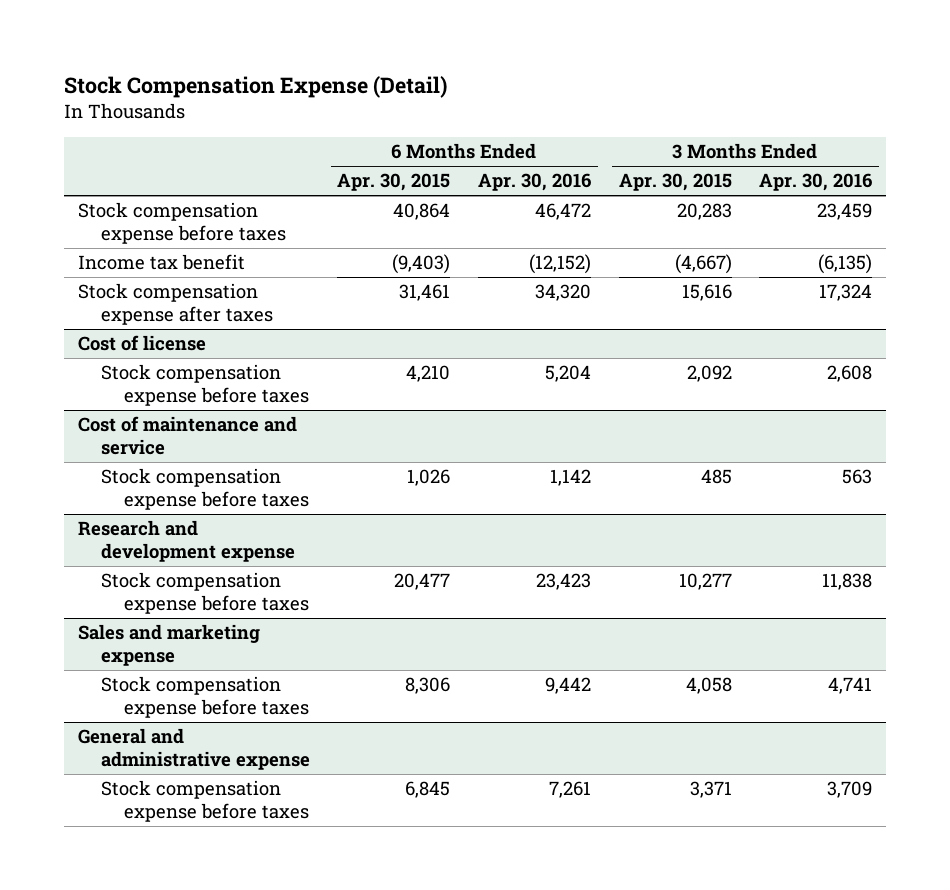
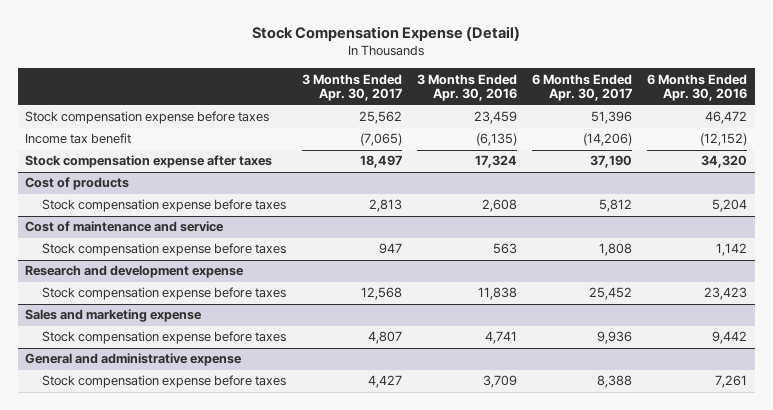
[337,173,451,192] Apr. 30, 2015 -> none
[618,173,732,192] Apr. 30, 2015 -> none
none -> [301,73,402,102] 3 Months Ended Apr. 30, 2017
none -> [532,73,633,102] 6 Months Ended Apr. 30, 2017
[78,335,207,352] Cost of license -> [25,177,130,191] Cost of products

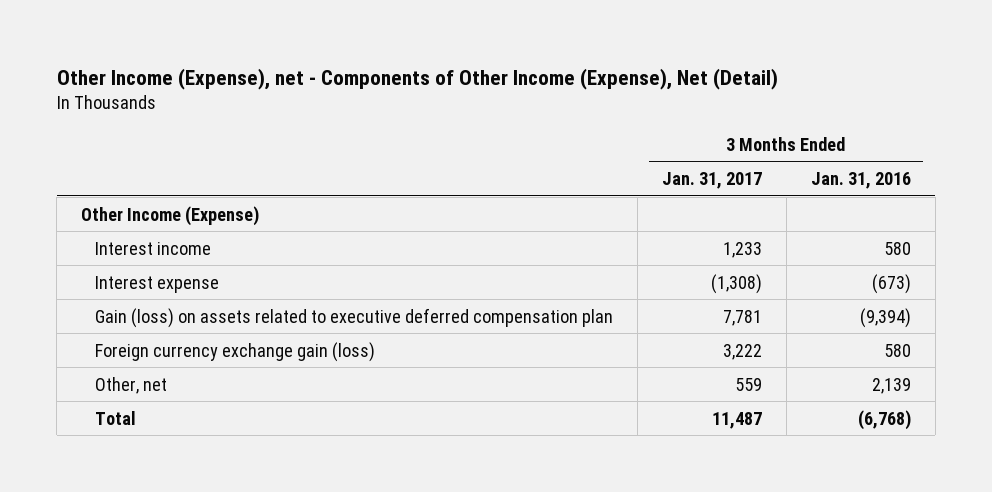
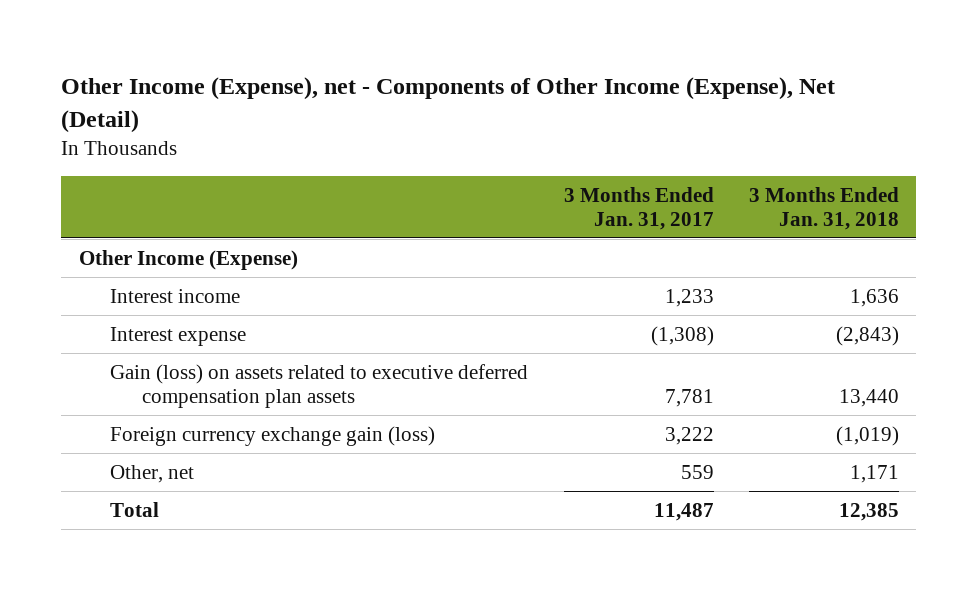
[810,172,911,190] Jan. 31, 2016 -> none
none -> [748,186,899,230] 3 Months Ended Jan. 31, 2018
[94,307,613,328] Gain (loss) on assets related to executive deferred compensation plan -> [110,363,529,409] Gain (loss) on assets related to executive deferred compensation plan assets

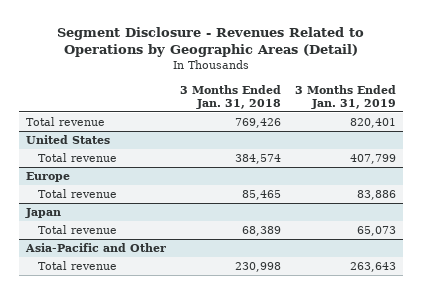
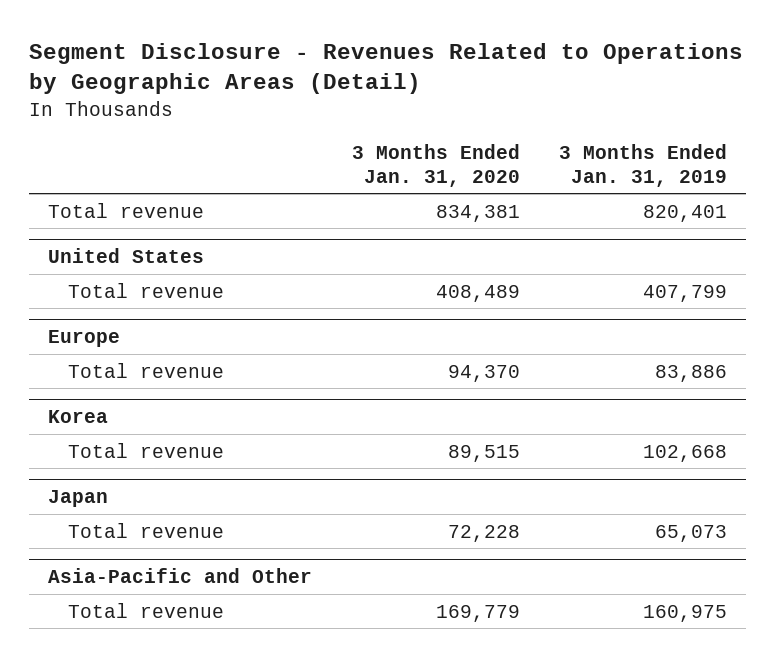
[179,84,281,110] 3 Months Ended Jan. 31, 2018 -> none
none -> [351,143,520,187] 3 Months Ended Jan. 31, 2020
none -> [48,410,109,424] Korea
none -> [68,442,225,458] Total revenue
[349,262,396,273] 263,643 -> [642,604,727,622] 160,975

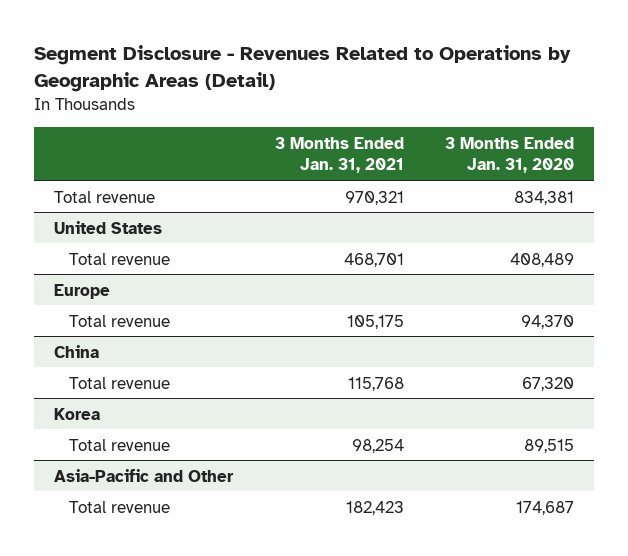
[558,143,727,187] 3 Months Ended Jan. 31, 2019 -> none
none -> [274,136,404,174] 3 Months Ended Jan. 31, 2021
none -> [54,344,100,358] China
none -> [68,376,170,389] Total revenue
[48,490,109,508] Japan -> none
[68,522,225,538] Total revenue -> none
[435,604,520,622] 169,779 -> [515,500,574,515] 174,687

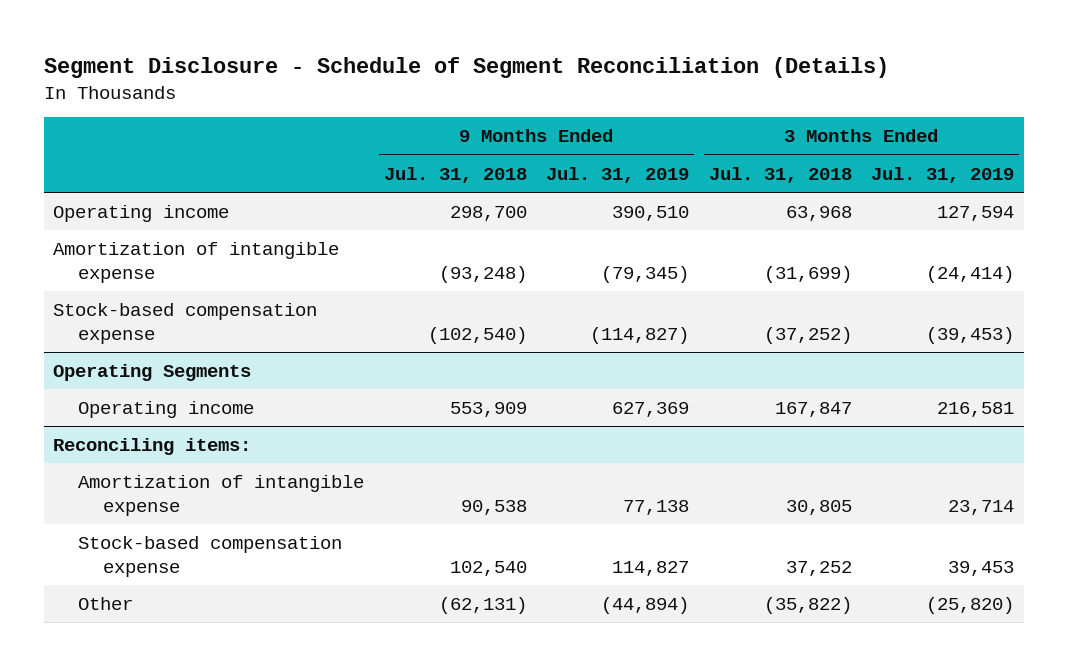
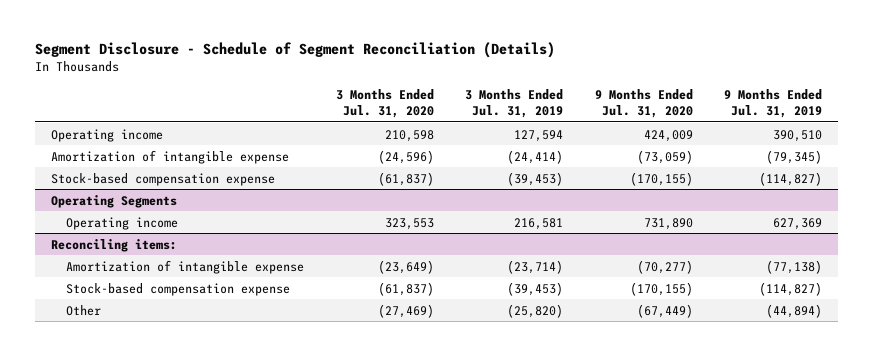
[383,166,527,183] Jul. 31, 2018 -> none
[708,166,852,183] Jul. 31, 2018 -> none
none -> [335,89,434,119] 3 Months Ended Jul. 31, 2020
none -> [594,89,693,119] 9 Months Ended Jul. 31, 2020
[623,499,690,515] 77,138 -> [766,259,823,274] (77,138)
[948,499,1015,515] 23,714 -> [507,259,564,274] (23,714)
[612,560,690,576] 114,827 -> [759,281,823,296] (114,827)
[948,560,1015,576] 39,453 -> [507,281,564,296] (39,453)

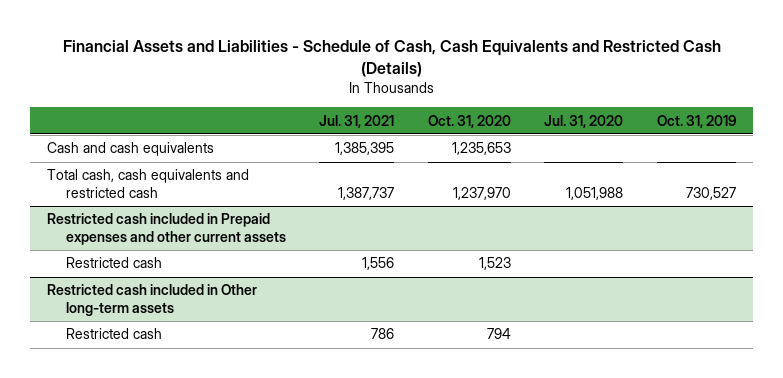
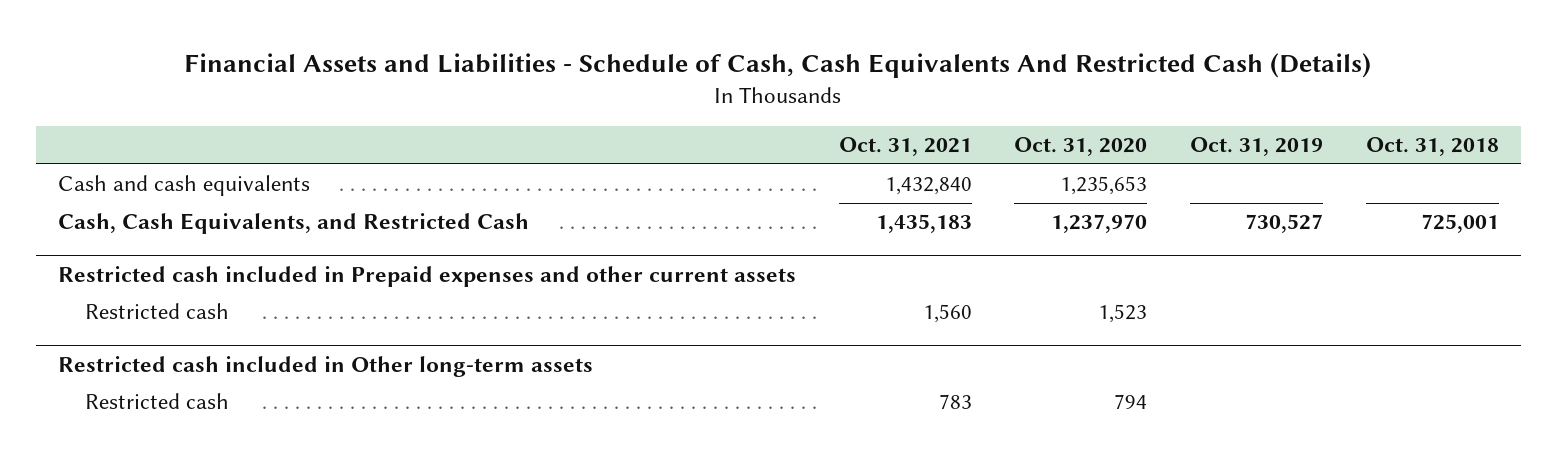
[62,40,721,78] Financial Assets and Liabilities - Schedule of Cash, Cash Equivalents and Restricted Cash (Details) -> [184,52,1372,78] Financial Assets and Liabilities - Schedule of Cash, Cash Equivalents And Restricted Cash (Details)
[319,114,395,128] Jul. 31, 2021 -> none
[544,114,624,128] Jul. 31, 2020 -> none
none -> [838,137,972,157] Oct. 31, 2021
none -> [1366,137,1500,157] Oct. 31, 2018
[47,169,250,198] Total cash, cash equivalents and restricted cash -> [57,213,529,235] Cash, Cash Equivalents, and Restricted Cash

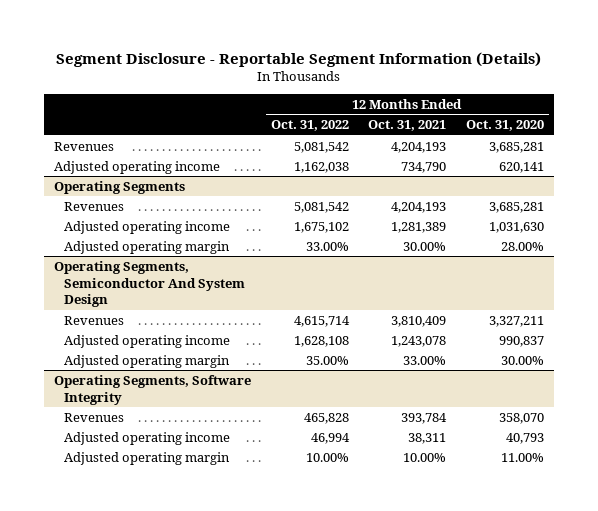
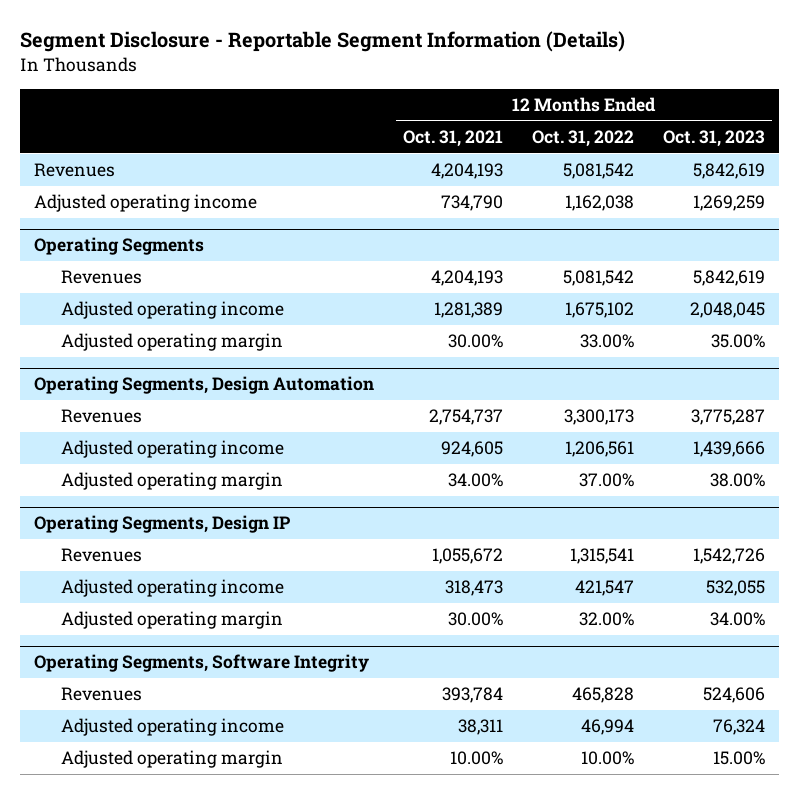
[466,120,545,132] Oct. 31, 2020 -> none
none -> [662,129,765,147] Oct. 31, 2023
[53,260,246,308] Operating Segments, Semiconductor And System Design -> none
none -> [34,376,375,395] Operating Segments, Design Automation
[293,315,350,327] 4,615,714 -> [563,409,634,426] 3,300,173
[391,315,447,327] 3,810,409 -> [429,409,504,426] 2,754,737
[293,335,349,347] 1,628,108 -> [564,441,634,458] 1,206,561
[391,335,447,347] 1,243,078 -> [441,441,504,458] 924,605
[305,355,349,365] 35.00% -> [578,473,634,488] 37.00%
[403,355,447,365] 33.00% -> [448,473,504,488] 34.00%
none -> [34,515,291,534] Operating Segments, Design IP
none -> [60,548,142,563] Revenues
none -> [60,579,284,598] Adjusted operating income
none -> [60,611,283,630] Adjusted operating margin

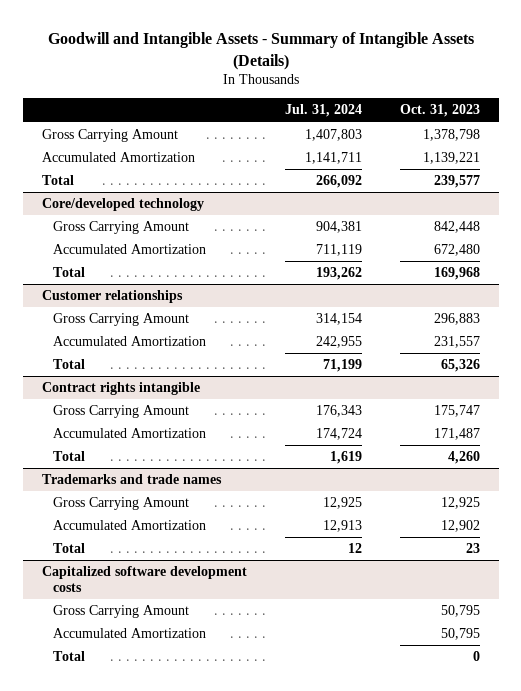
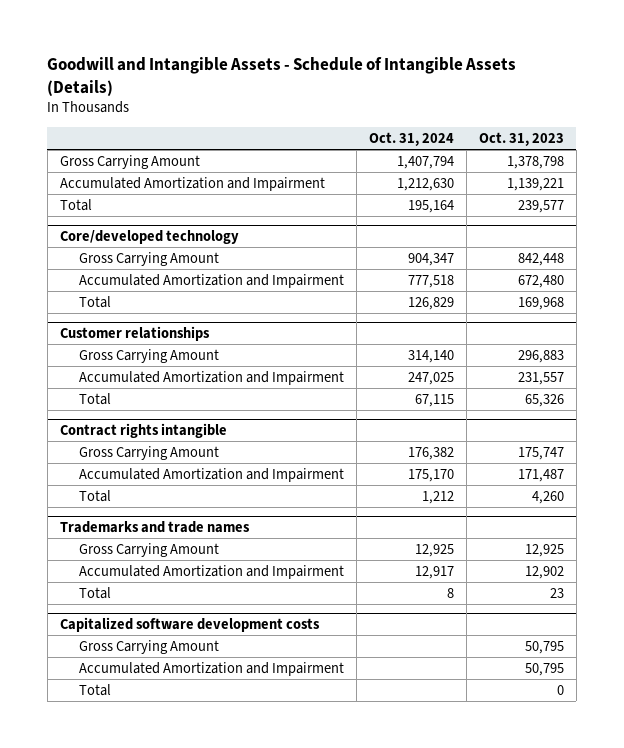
[47,32,474,70] Goodwill and Intangible Assets - Summary of Intangible Assets (Details) -> [47,57,517,96] Goodwill and Intangible Assets - Schedule of Intangible Assets (Details)
[284,104,362,118] Jul. 31, 2024 -> none
none -> [368,131,454,146] Oct. 31, 2024
[41,152,195,163] Accumulated Amortization -> [59,176,325,191] Accumulated Amortization and Impairment
[52,244,206,255] Accumulated Amortization -> [79,273,345,288] Accumulated Amortization and Impairment
[52,336,206,347] Accumulated Amortization -> [79,370,345,385] Accumulated Amortization and Impairment
[52,428,206,439] Accumulated Amortization -> [79,467,345,482] Accumulated Amortization and Impairment
[52,520,206,531] Accumulated Amortization -> [79,564,345,579] Accumulated Amortization and Impairment
[52,628,206,639] Accumulated Amortization -> [79,661,345,676] Accumulated Amortization and Impairment

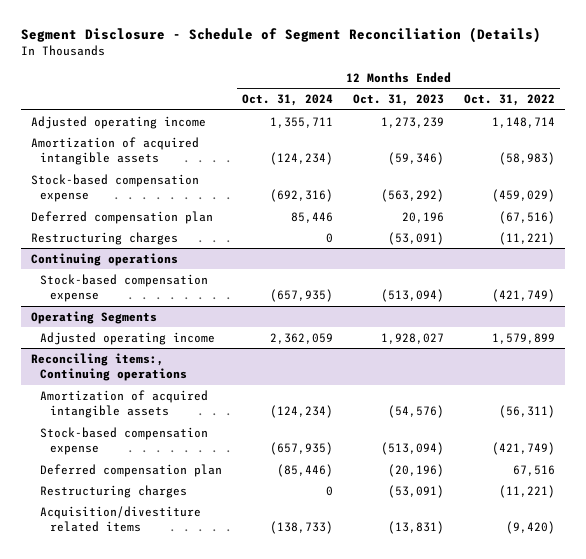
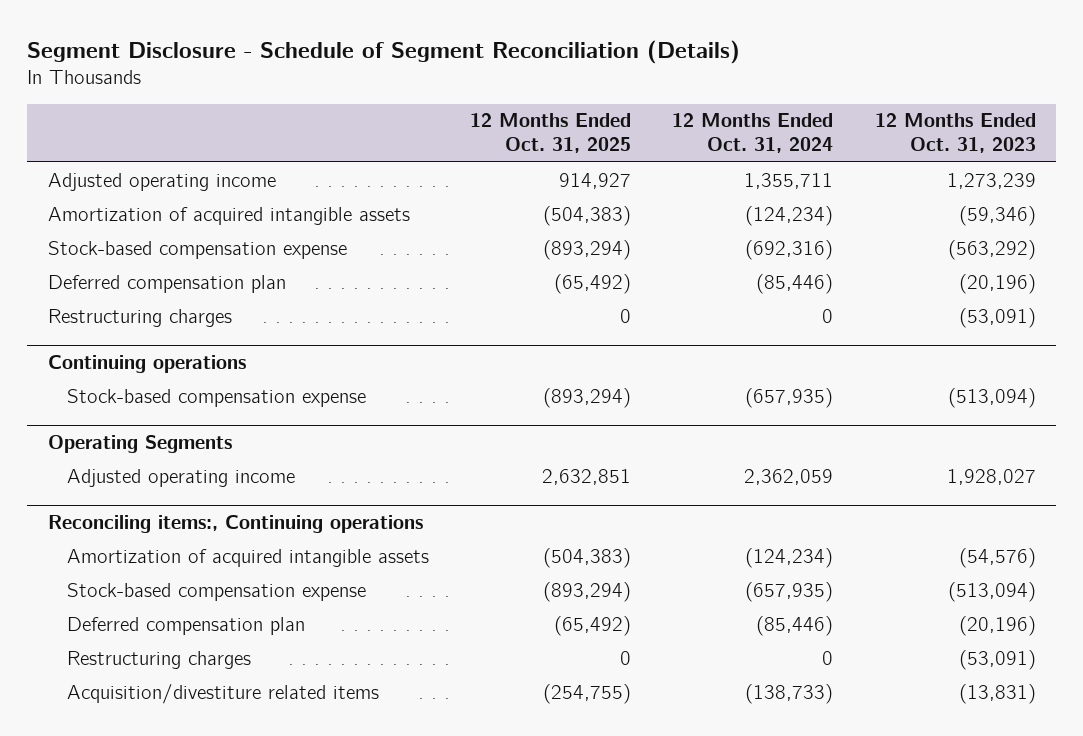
[464,94,556,107] Oct. 31, 2022 -> none
none -> [470,113,632,154] 12 Months Ended Oct. 31, 2025
[291,211,334,223] 85,446 -> [756,273,834,294] (85,446)
[402,211,445,223] 20,196 -> [958,273,1036,294] (20,196)

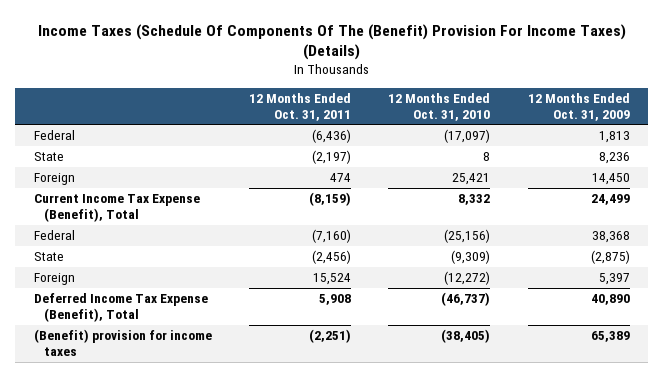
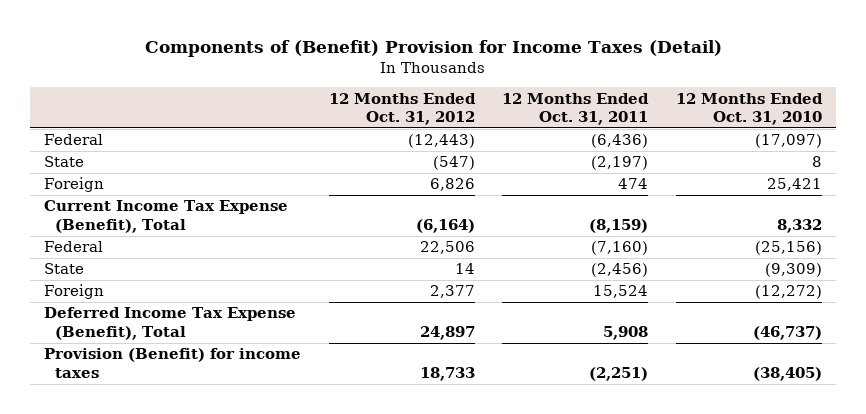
[37,23,626,61] Income Taxes (Schedule Of Components Of The (Benefit) Provision For Income Taxes) (Details) -> [144,39,722,57] Components of (Benefit) Provision for Income Taxes (Detail)
[527,92,630,121] 12 Months Ended Oct. 31, 2009 -> none
none -> [328,92,476,125] 12 Months Ended Oct. 31, 2012
[33,329,212,356] (Benefit) provision for income taxes -> [44,348,302,378] Provision (Benefit) for income taxes

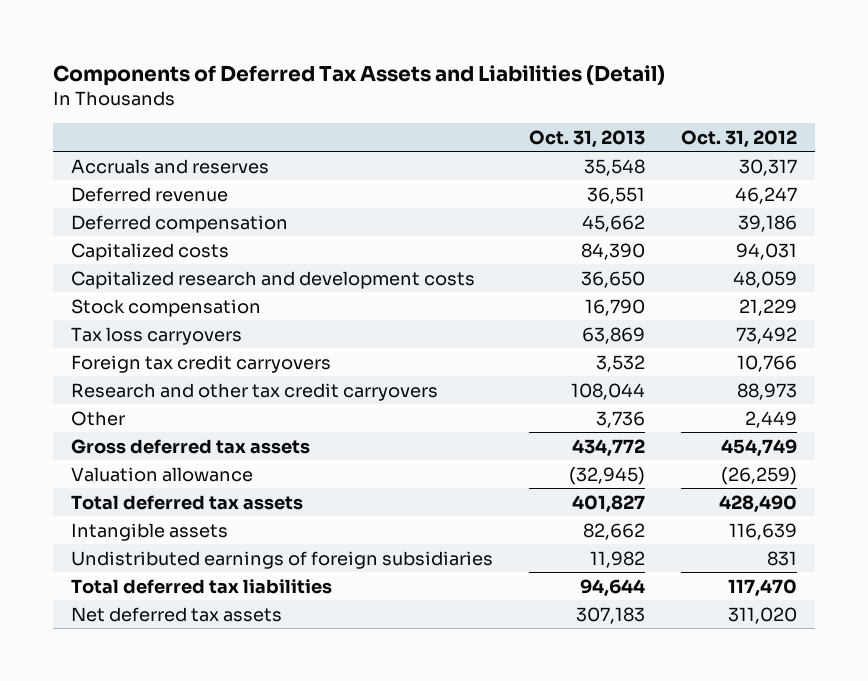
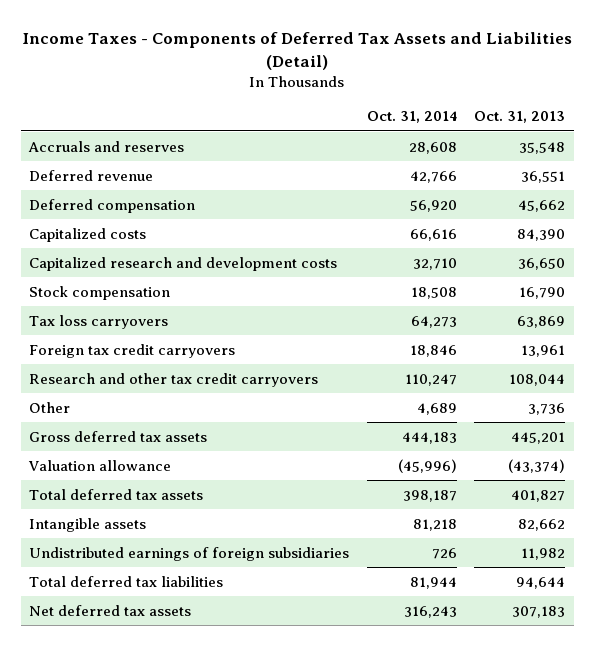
[53,65,666,87] Components of Deferred Tax Assets and Liabilities (Detail) -> [22,31,573,70] Income Taxes - Components of Deferred Tax Assets and Liabilities (Detail)
[680,129,797,148] Oct. 31, 2012 -> none
none -> [366,111,457,124] Oct. 31, 2014
[596,354,646,372] 3,532 -> [521,344,566,357] 13,961
[572,438,646,457] 434,772 -> [511,431,566,444] 445,201
[569,466,646,485] (32,945) -> [508,458,566,473] (43,374)

